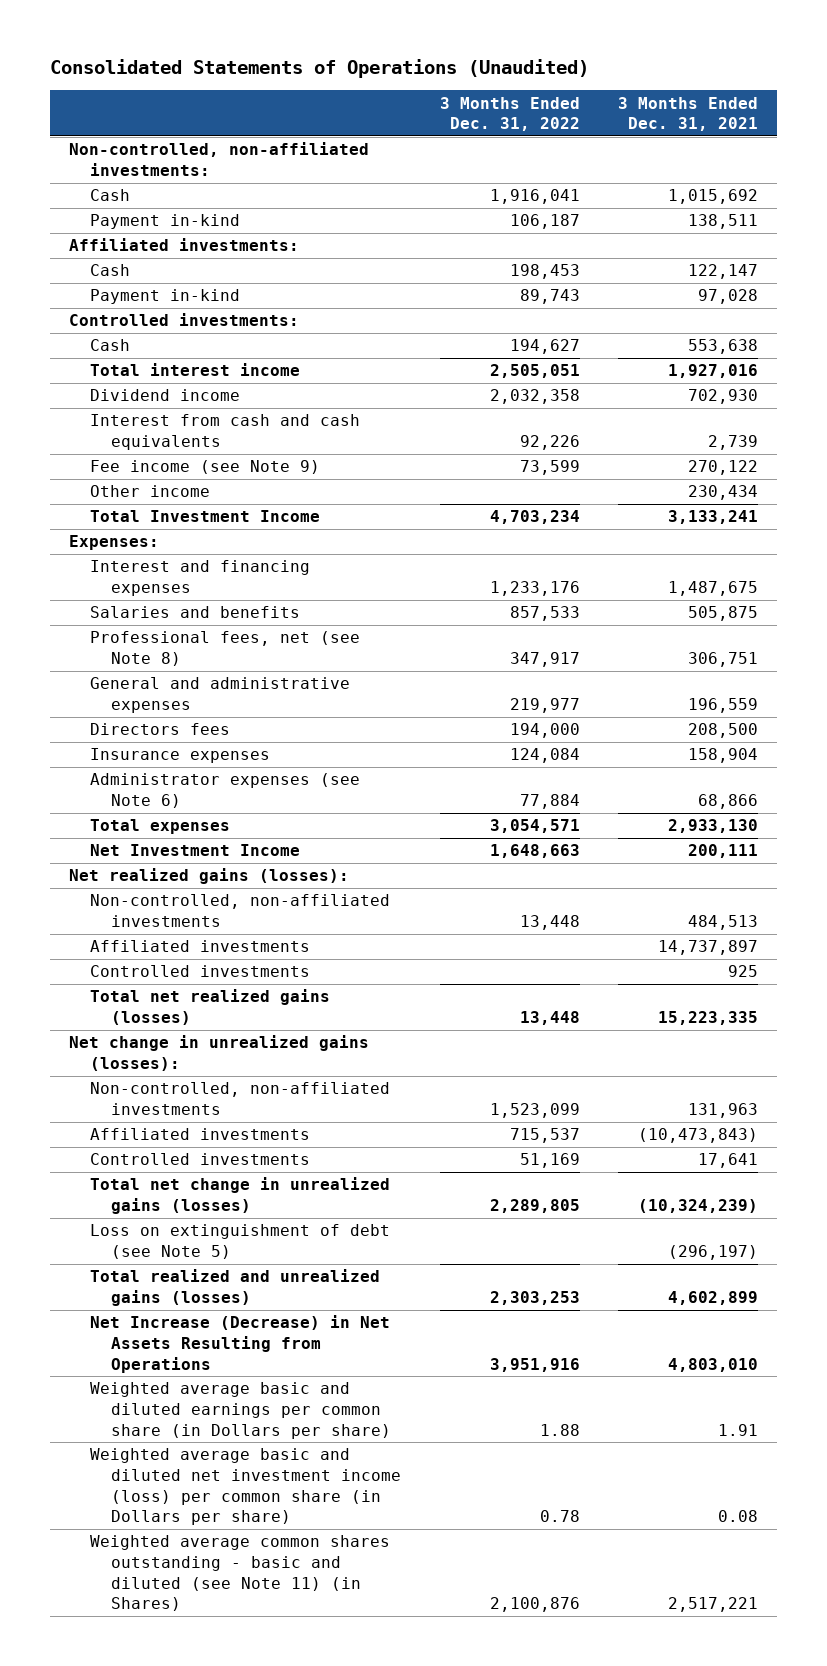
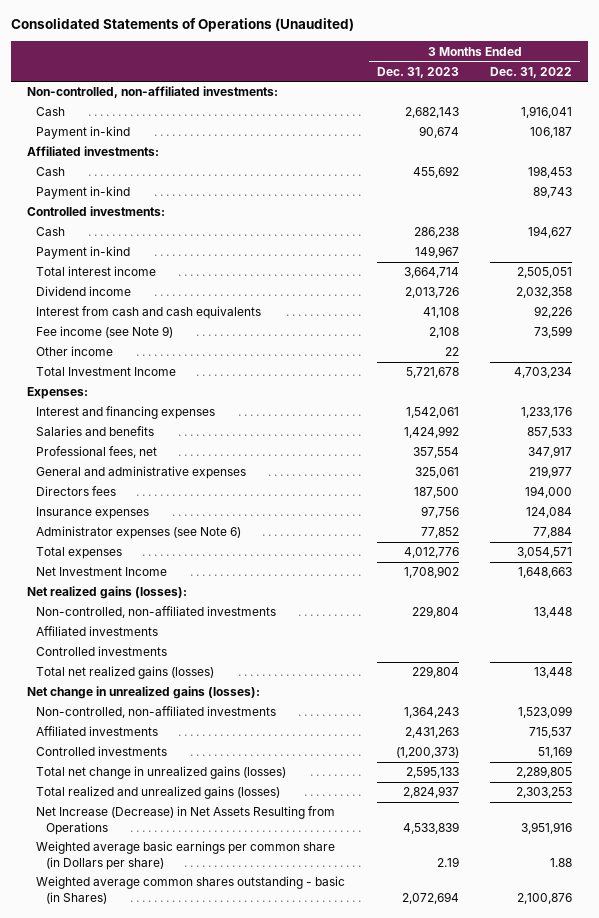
[618,96,759,132] 3 Months Ended Dec. 31, 2021 -> none
none -> [376,66,459,78] Dec. 31, 2023
none -> [36,246,131,260] Payment in-kind
[90,631,361,667] Professional fees, net (see Note 8) -> [36,446,158,459] Professional fees, net
[90,1224,391,1260] Loss on extinguishment of debt (see Note 5) -> none
[90,1448,402,1526] Weighted average basic and diluted net investment income (loss) per common share (in Dollars per share) -> none
[90,1382,392,1439] Weighted average basic and diluted earnings per common share (in Dollars per share) -> [36,841,336,870] Weighted average basic earnings per common share (in Dollars per share)
[90,1535,391,1612] Weighted average common shares outstanding - basic and diluted (see Note 11) (in Shares) -> [36,876,346,904] Weighted average common shares outstanding - basic (in Shares)

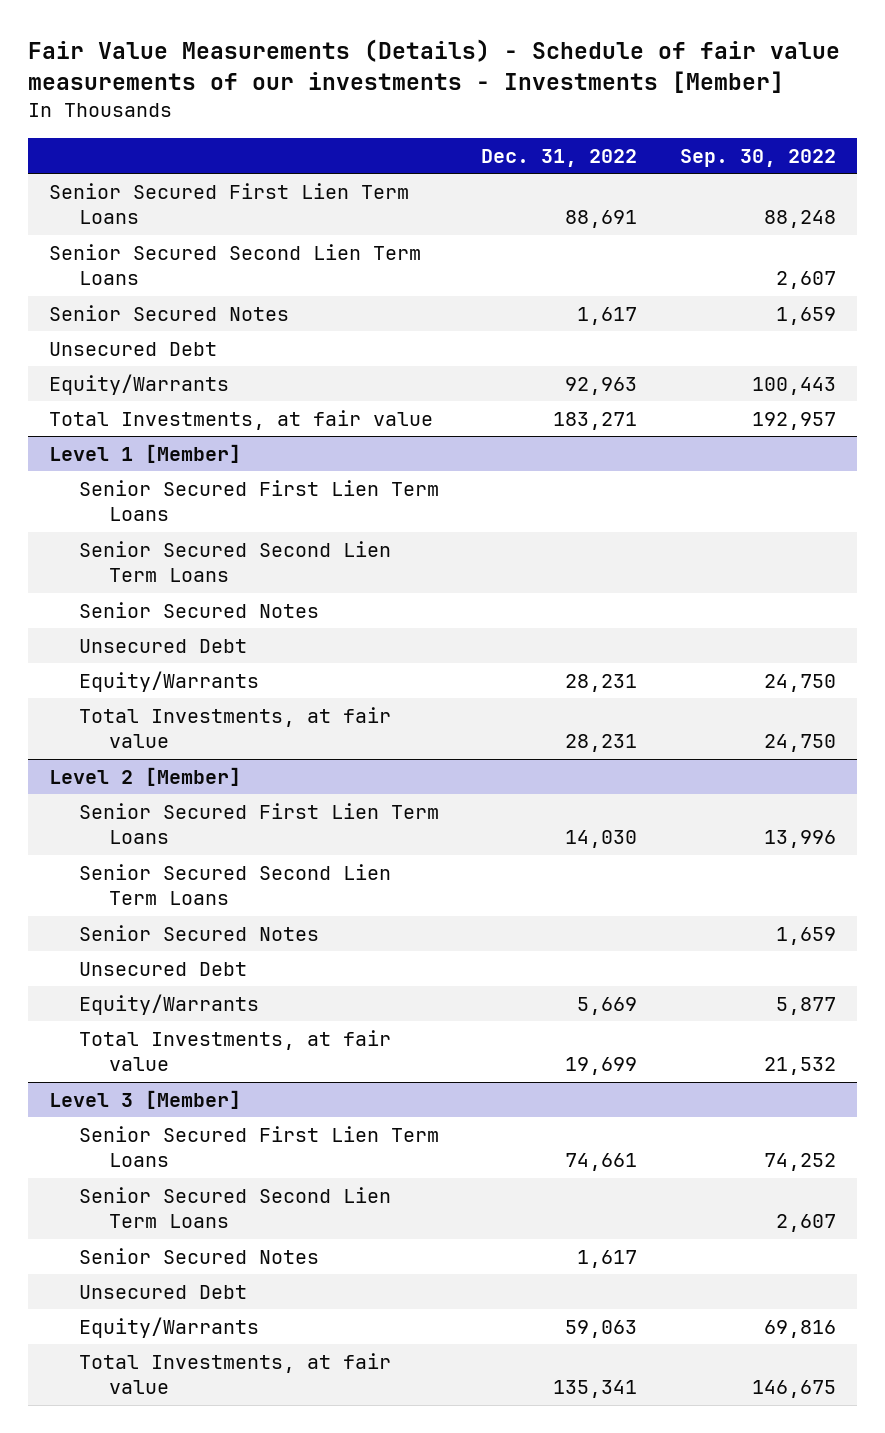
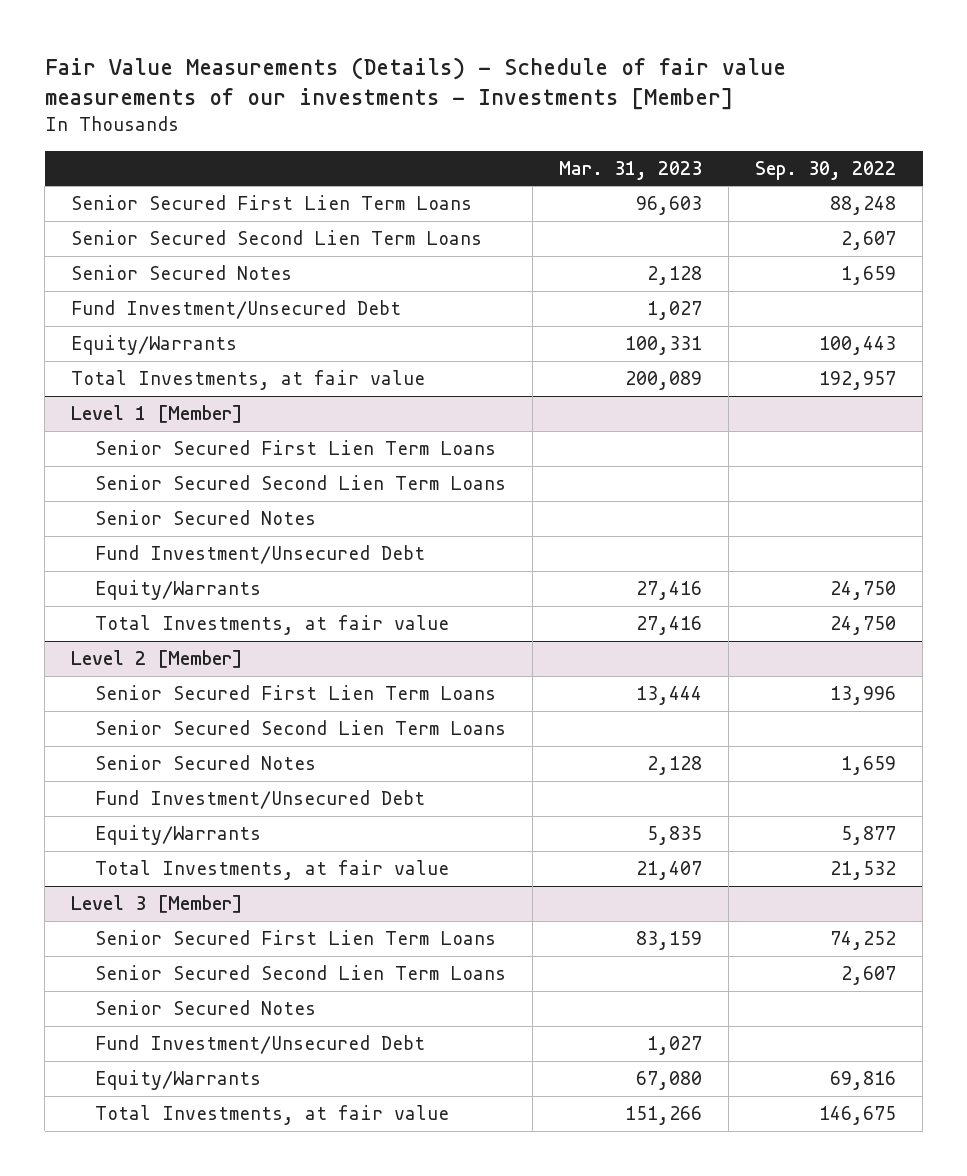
[481,148,638,167] Dec. 31, 2022 -> none
none -> [558,160,702,180] Mar. 31, 2023
[48,342,217,357] Unsecured Debt -> [71,300,402,320] Fund Investment/Unsecured Debt
[78,639,247,654] Unsecured Debt -> [94,545,425,565] Fund Investment/Unsecured Debt
[78,962,247,977] Unsecured Debt -> [94,790,425,810] Fund Investment/Unsecured Debt
[78,1285,247,1300] Unsecured Debt -> [94,1035,425,1055] Fund Investment/Unsecured Debt

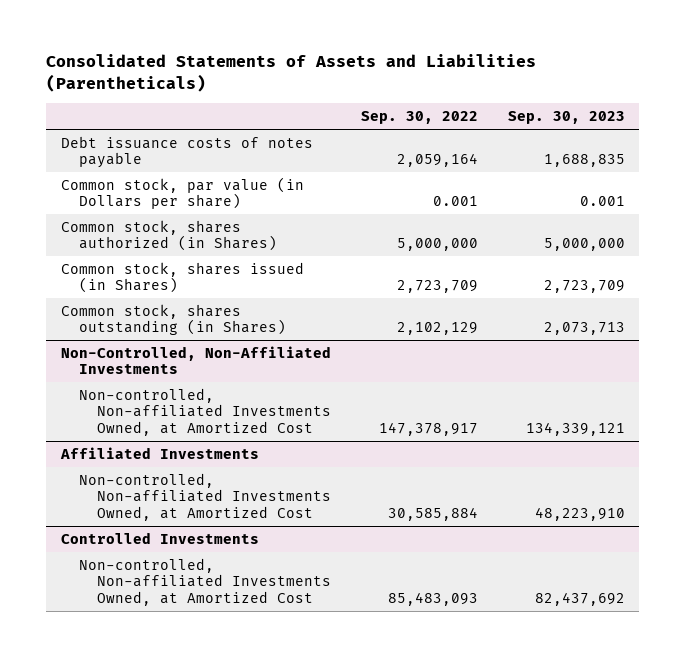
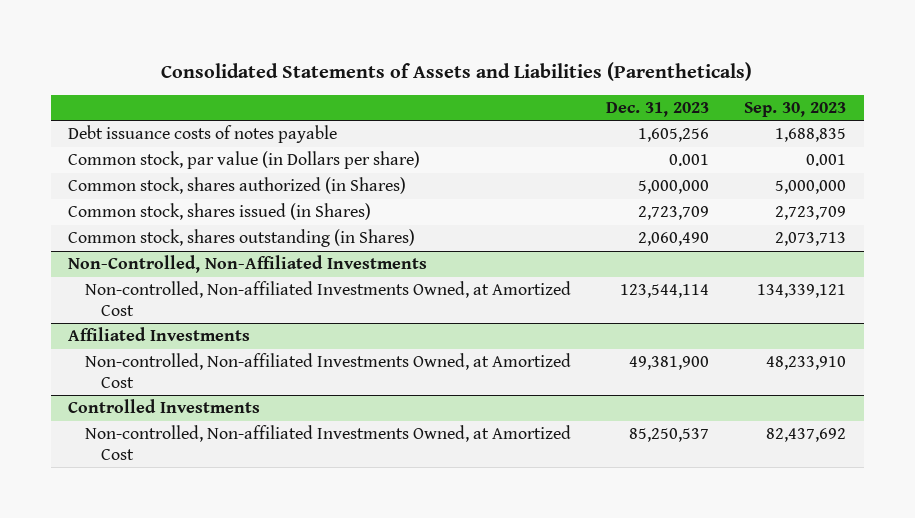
[360,111,478,125] Sep. 30, 2022 -> none
none -> [606,102,710,118] Dec. 31, 2023
[534,506,625,521] 48,223,910 -> [766,356,847,371] 48,233,910

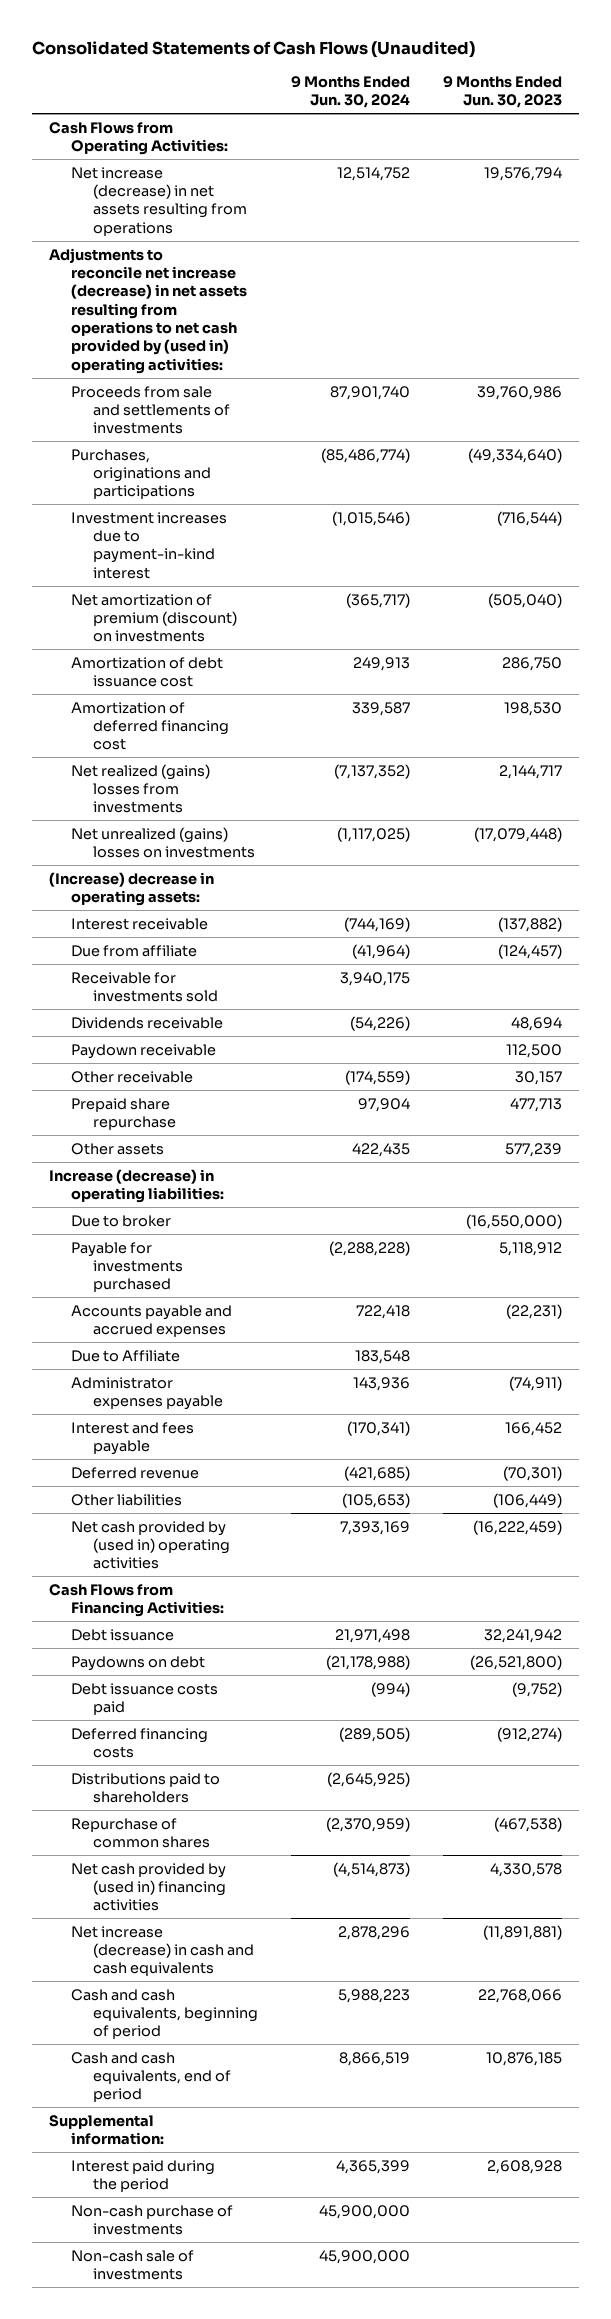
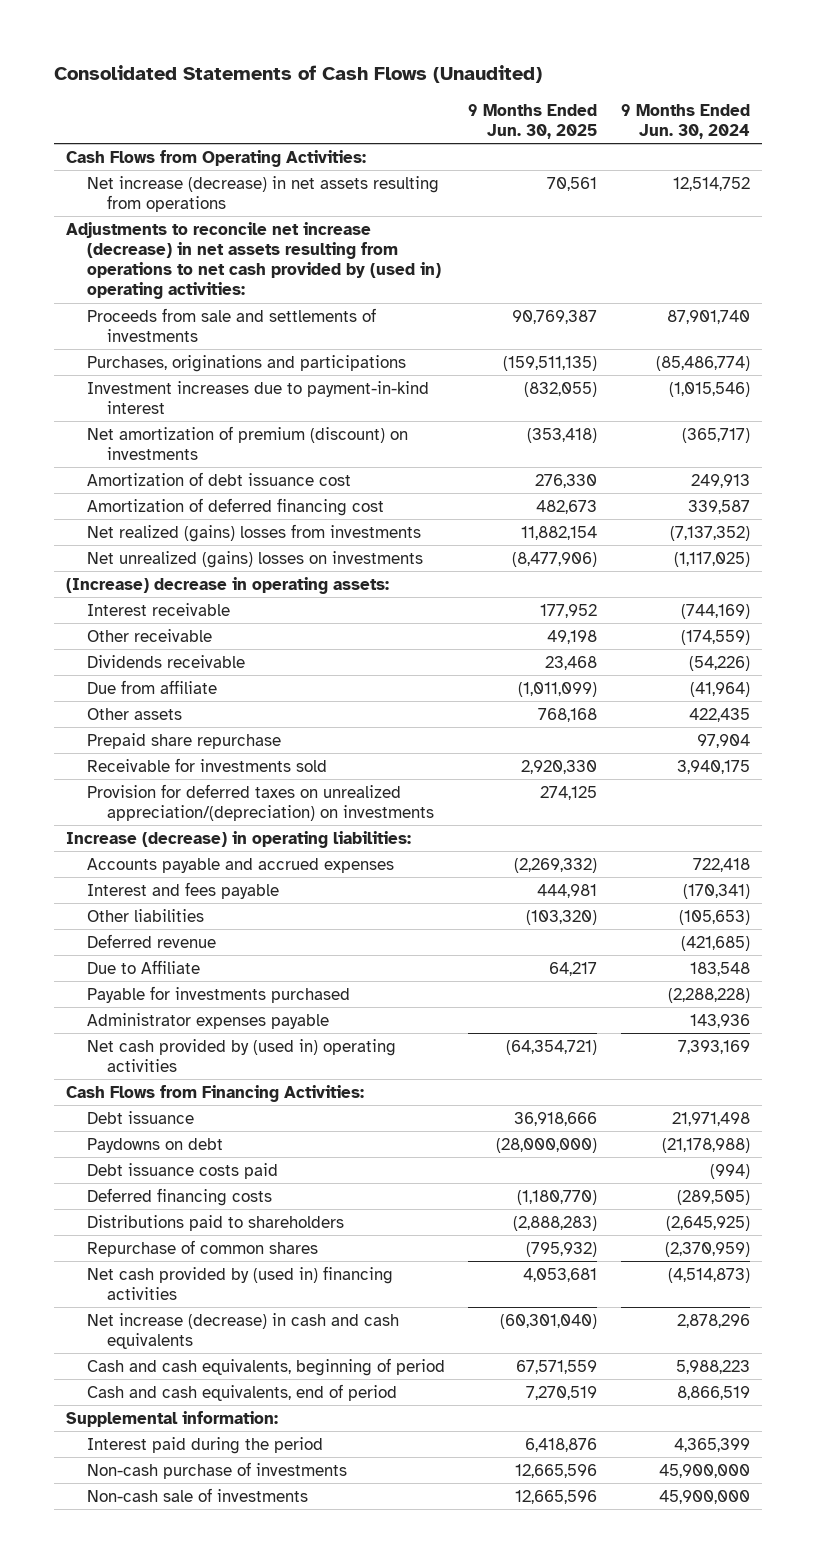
[443,75,563,109] 9 Months Ended Jun. 30, 2023 -> none
none -> [468,103,598,140] 9 Months Ended Jun. 30, 2025
[70,1043,216,1059] Paydown receivable -> none
[70,1016,223,1029] Dividends receivable -> [86,654,245,668] Dividends receivable
[70,944,197,957] Due from affiliate -> [86,679,217,694] Due from affiliate
[70,1097,176,1130] Prepaid share repurchase -> [86,732,281,749] Prepaid share repurchase
[70,971,218,1002] Receivable for investments sold -> [86,757,327,772] Receivable for investments sold
none -> [86,783,434,821] Provision for deferred taxes on unrealized appreciation/(depreciation) on investments
[70,1214,171,1227] Due to broker -> none
[70,1466,199,1479] Deferred revenue -> [86,933,216,948] Deferred revenue
[70,1349,180,1362] Due to Affiliate -> [86,959,200,974] Due to Affiliate
[70,1241,183,1293] Payable for investments purchased -> [86,985,350,1003] Payable for investments purchased
[70,1376,223,1410] Administrator expenses payable -> [86,1012,329,1029] Administrator expenses payable

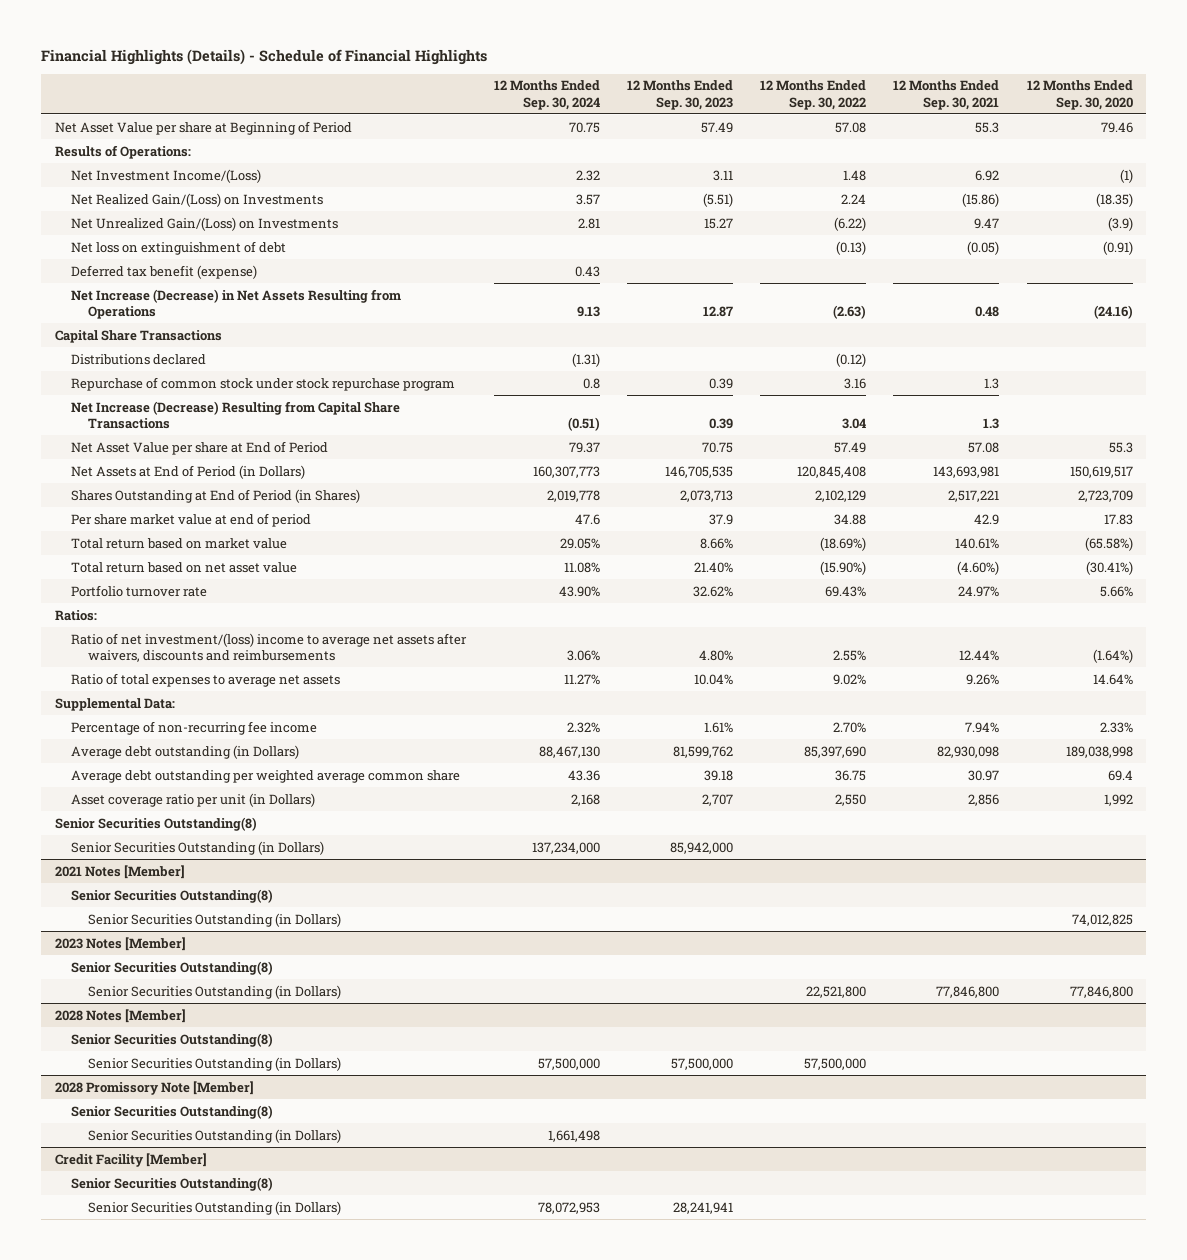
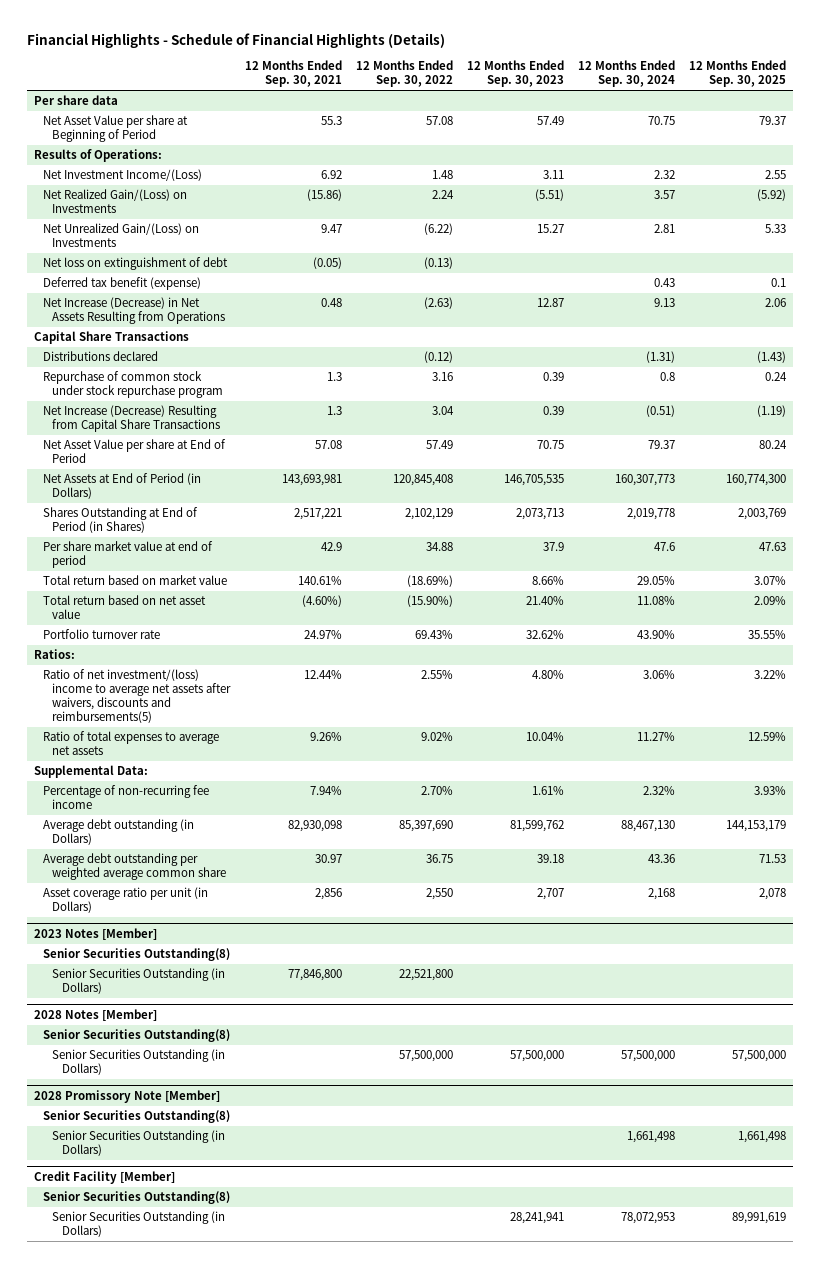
[41,48,488,65] Financial Highlights (Details) - Schedule of Financial Highlights -> [26,32,445,48] Financial Highlights - Schedule of Financial Highlights (Details)
[1026,80,1133,110] 12 Months Ended Sep. 30, 2020 -> none
none -> [688,60,786,88] 12 Months Ended Sep. 30, 2025
none -> [33,95,118,106] Per share data
[71,632,468,662] Ratio of net investment/(loss) income to average net assets after waivers, discounts and reimbursements -> [43,669,232,724] Ratio of net investment/(loss) income to average net assets after waivers, discounts and reimbursements(5)
[54,816,257,831] Senior Securities Outstanding(8) -> none
[71,840,325,855] Senior Securities Outstanding (in Dollars) -> none
[54,864,185,879] 2021 Notes [Member] -> none
[71,888,274,903] Senior Securities Outstanding(8) -> none
[87,912,341,927] Senior Securities Outstanding (in Dollars) -> none

